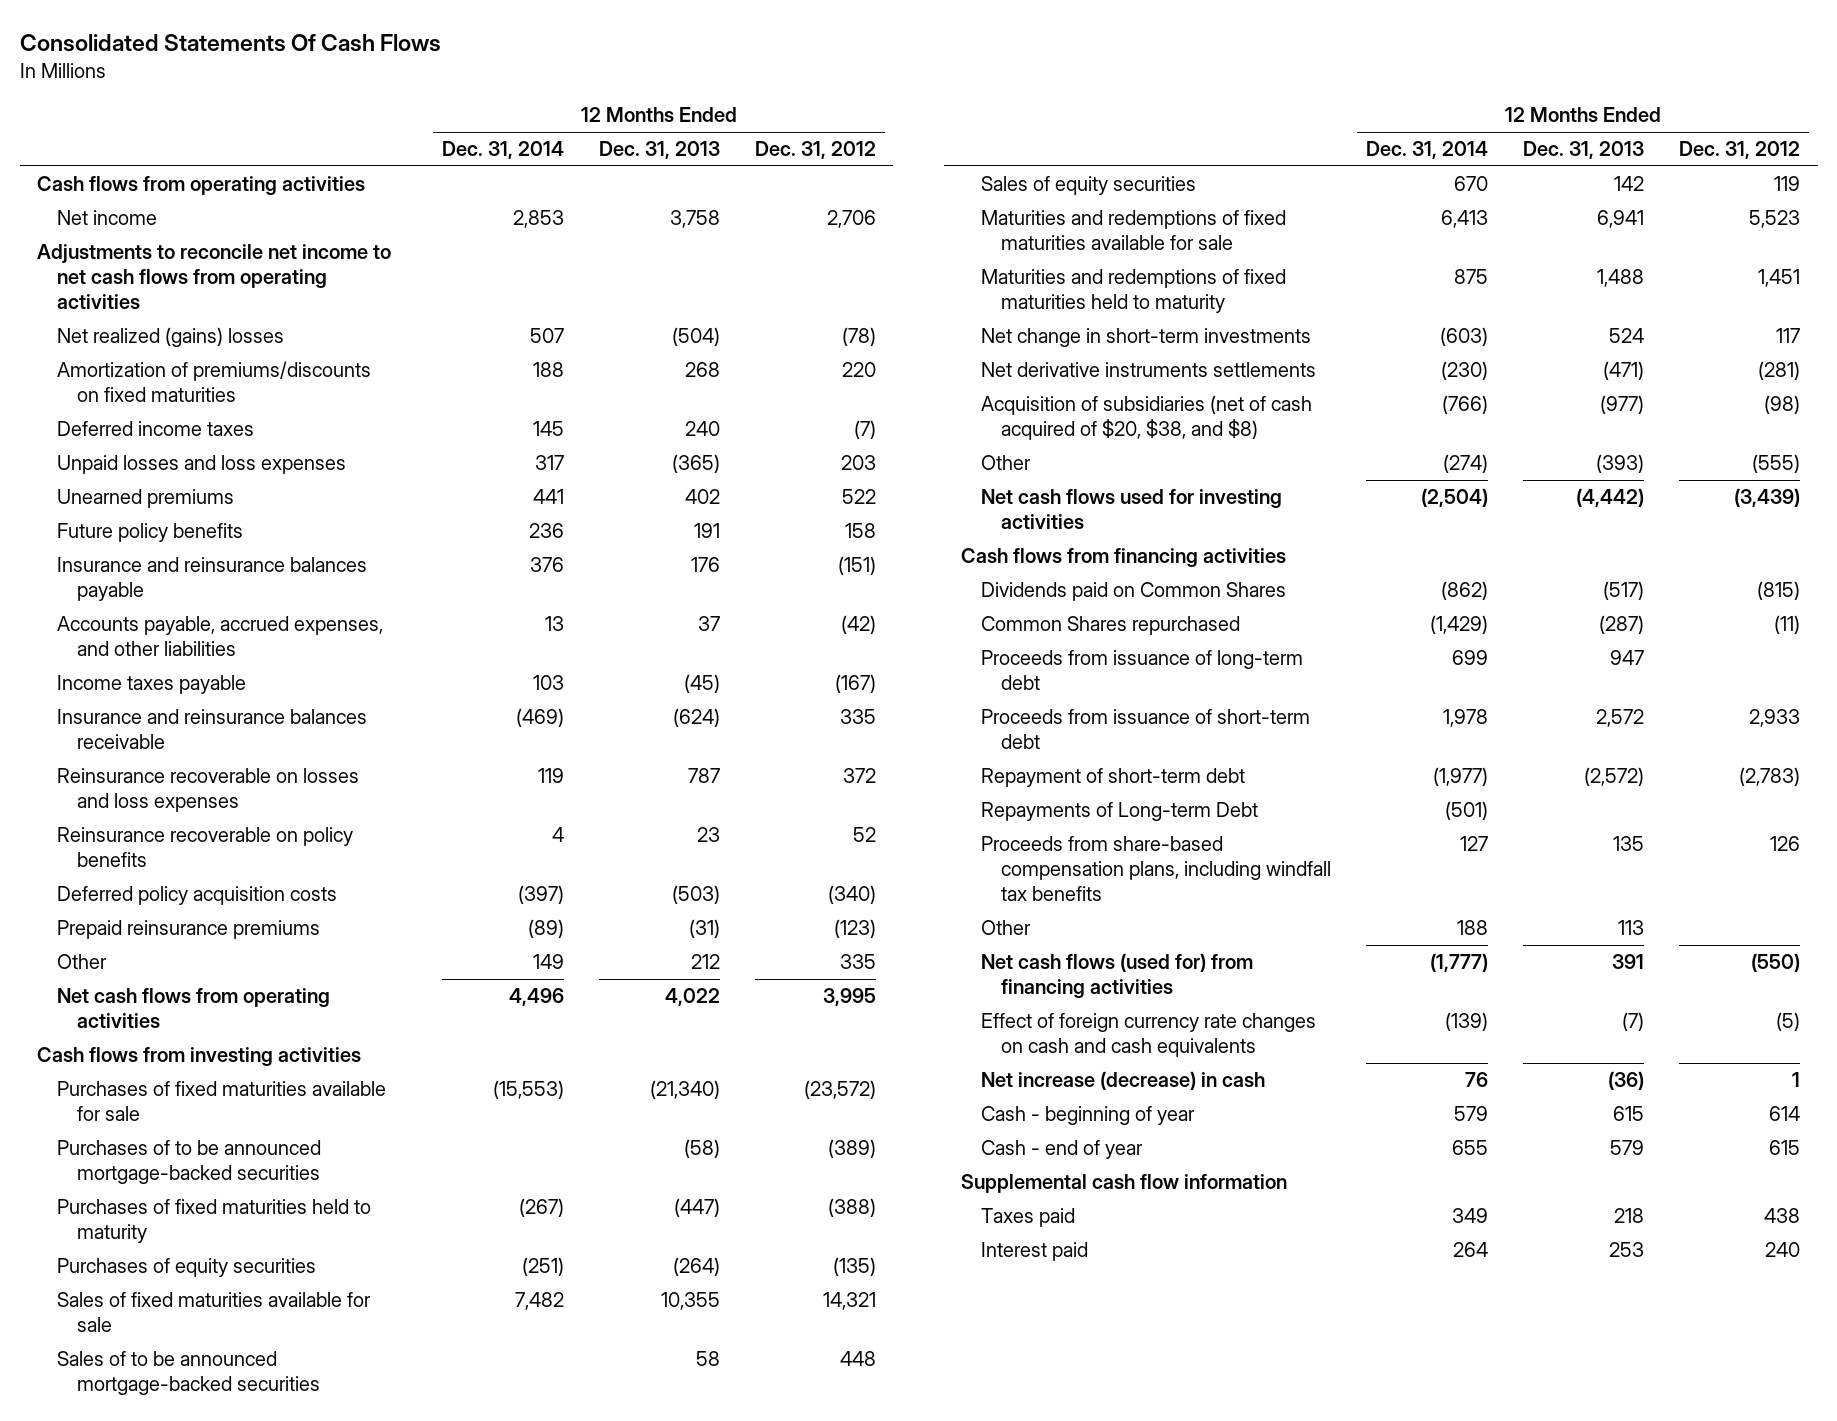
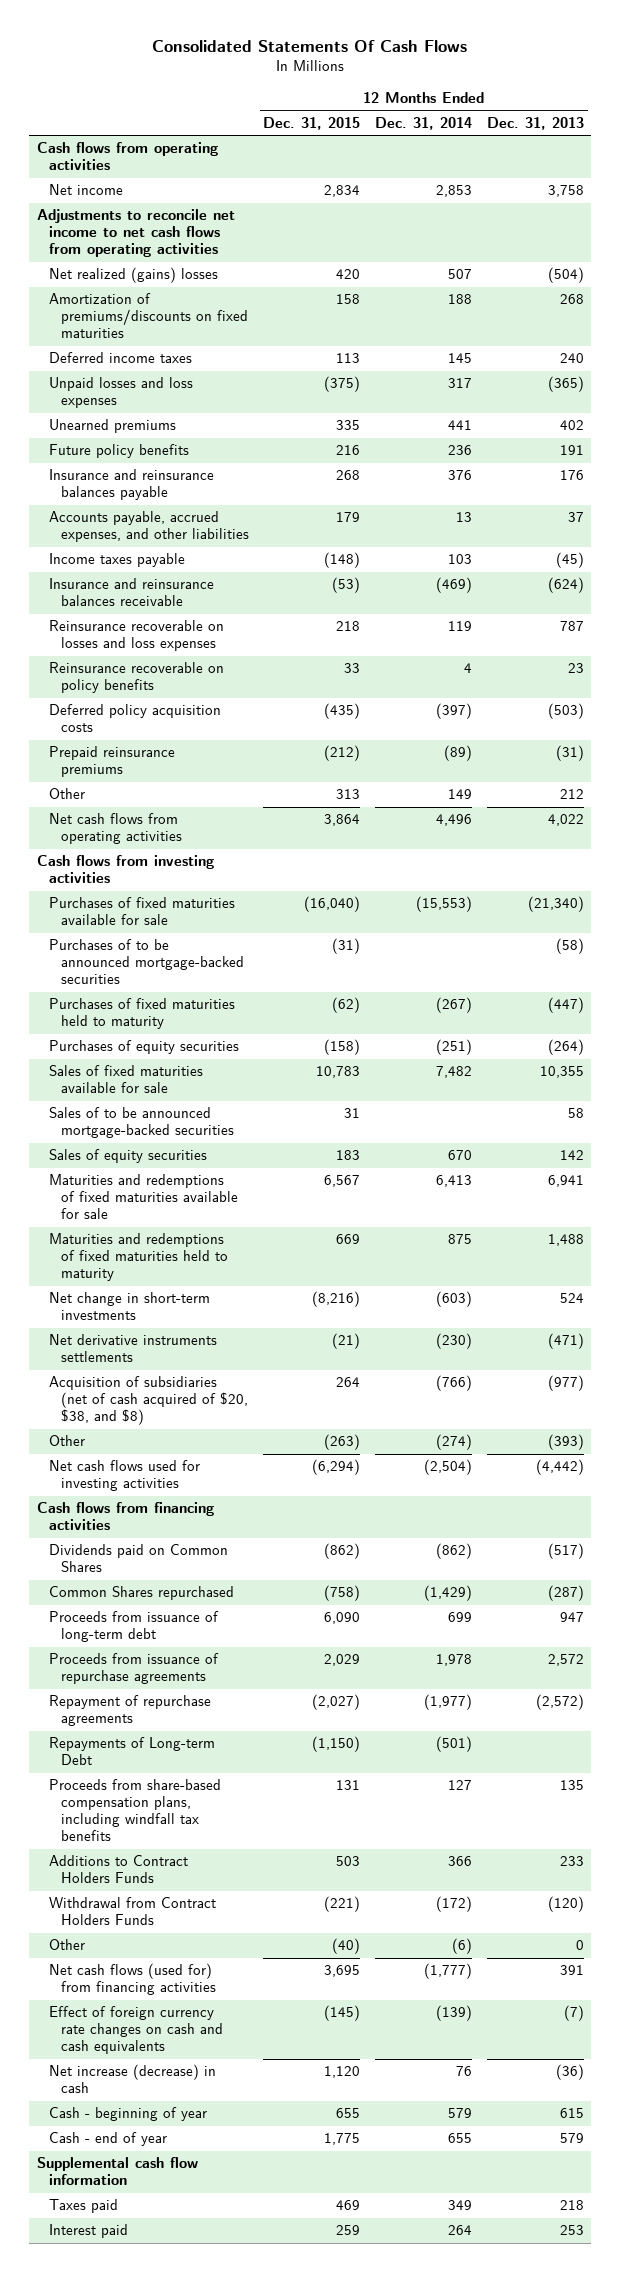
[754,141,876,160] Dec. 31, 2012 -> none
none -> [263,117,361,131] Dec. 31, 2015
[981,709,1311,750] Proceeds from issuance of short-term debt -> [48,1653,219,1685] Proceeds from issuance of repurchase agreements
[981,768,1246,788] Repayment of short-term debt -> [48,1695,211,1727] Repayment of repurchase agreements
none -> [48,1855,188,1884] Additions to Contract Holders Funds
none -> [48,1897,216,1926] Withdrawal from Contract Holders Funds
[1457,920,1489,936] 188 -> [452,1938,473,1955] (6)
[1618,920,1645,936] 113 -> [575,1940,584,1951] 0

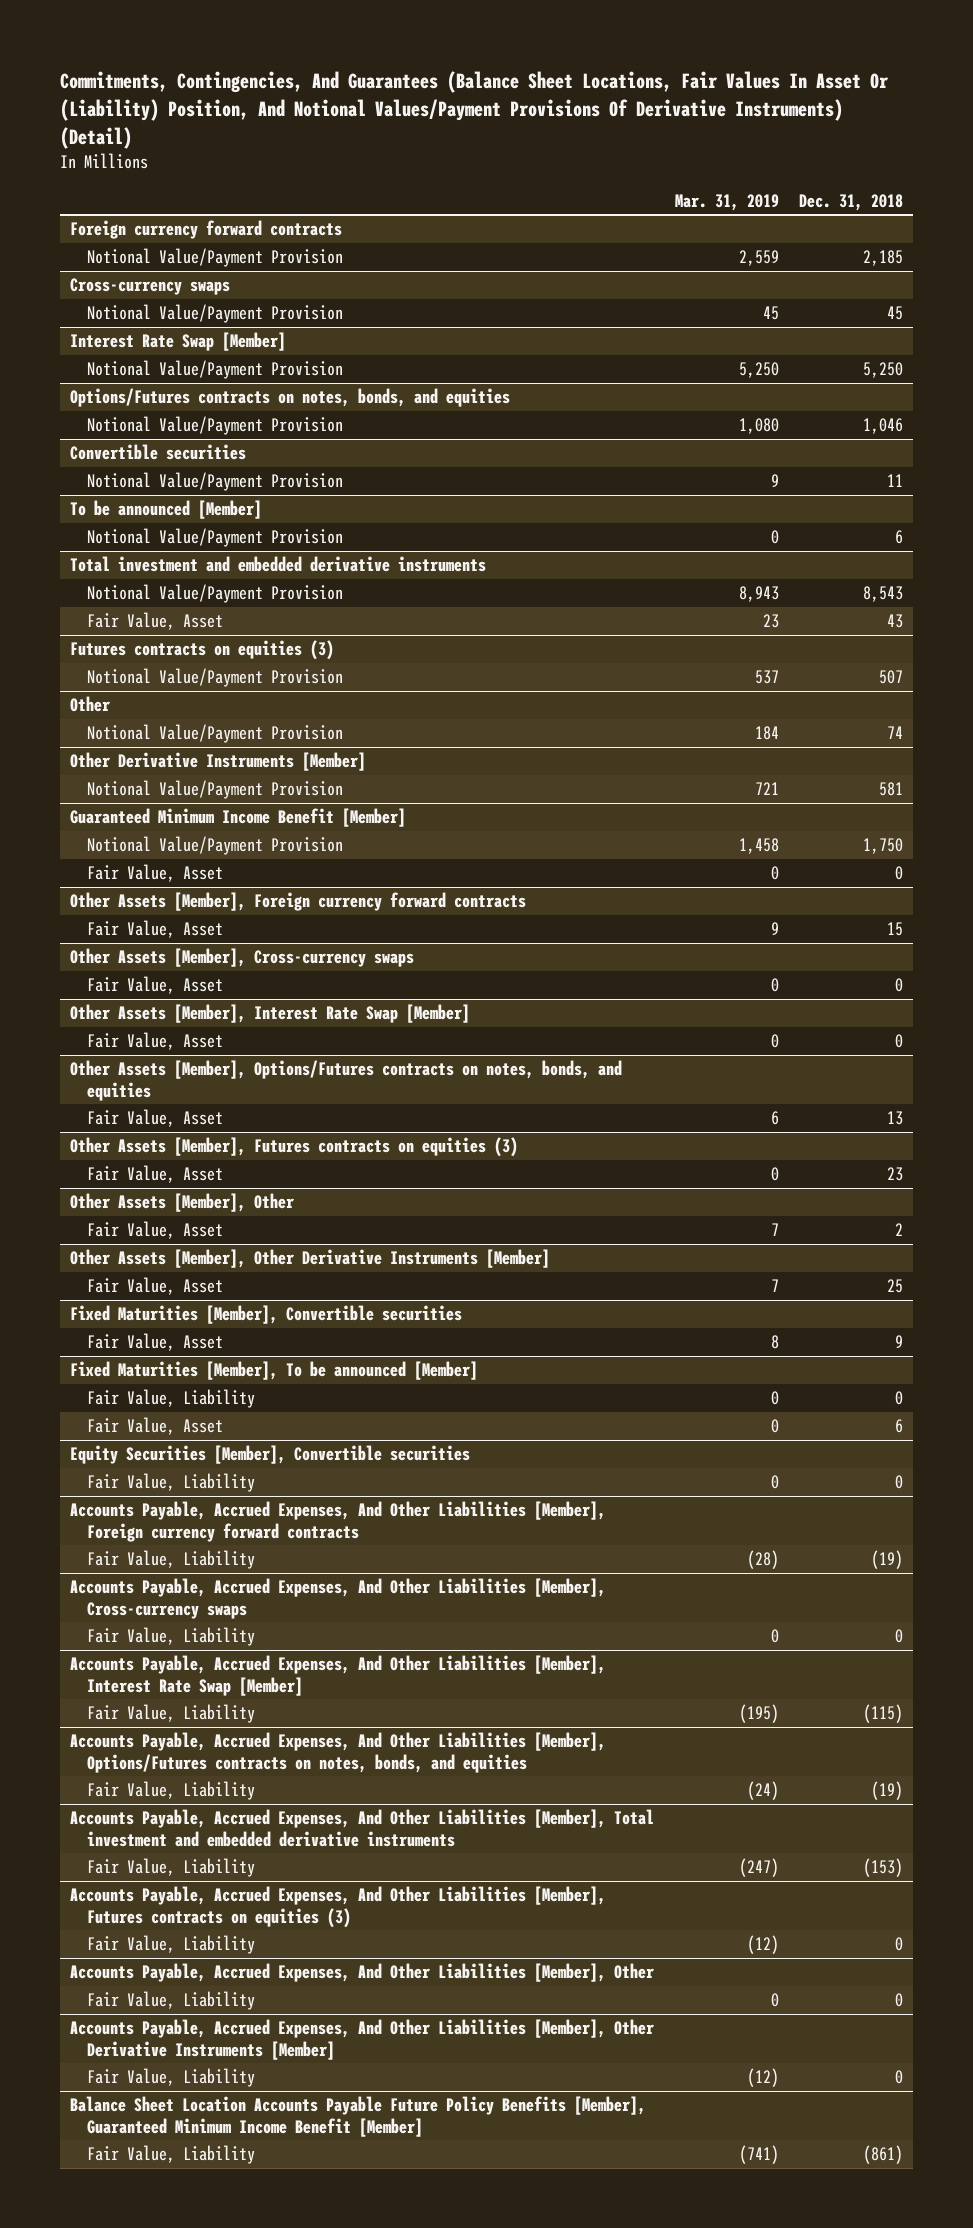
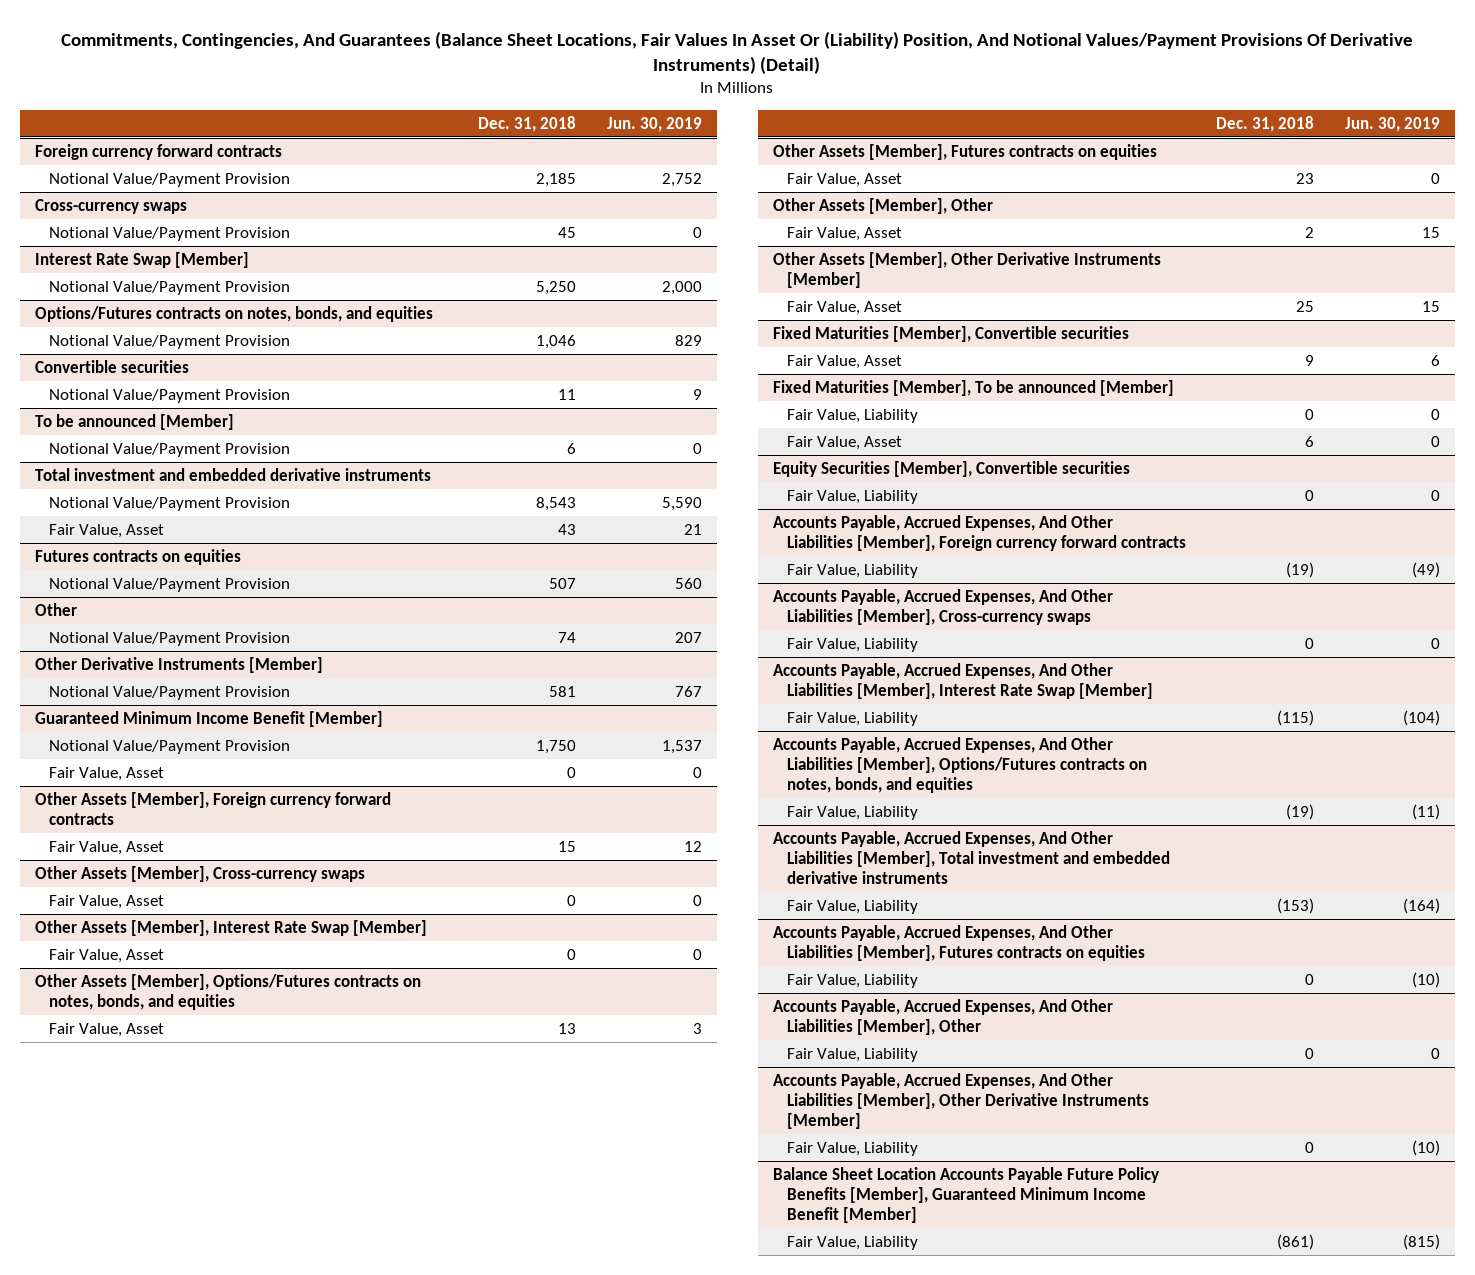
[674,193,779,211] Mar. 31, 2019 -> none
none -> [606,116,702,132] Jun. 30, 2019
[70,640,335,661] Futures contracts on equities (3) -> [35,548,242,565] Futures contracts on equities
[70,1137,519,1158] Other Assets [Member], Futures contracts on equities (3) -> [773,143,1158,160] Other Assets [Member], Futures contracts on equities
[70,1886,607,1928] Accounts Payable, Accrued Expenses, And Other Liabilities [Member], Futures contracts on equities (3) -> [773,924,1145,961] Accounts Payable, Accrued Expenses, And Other Liabilities [Member], Futures contracts on equities

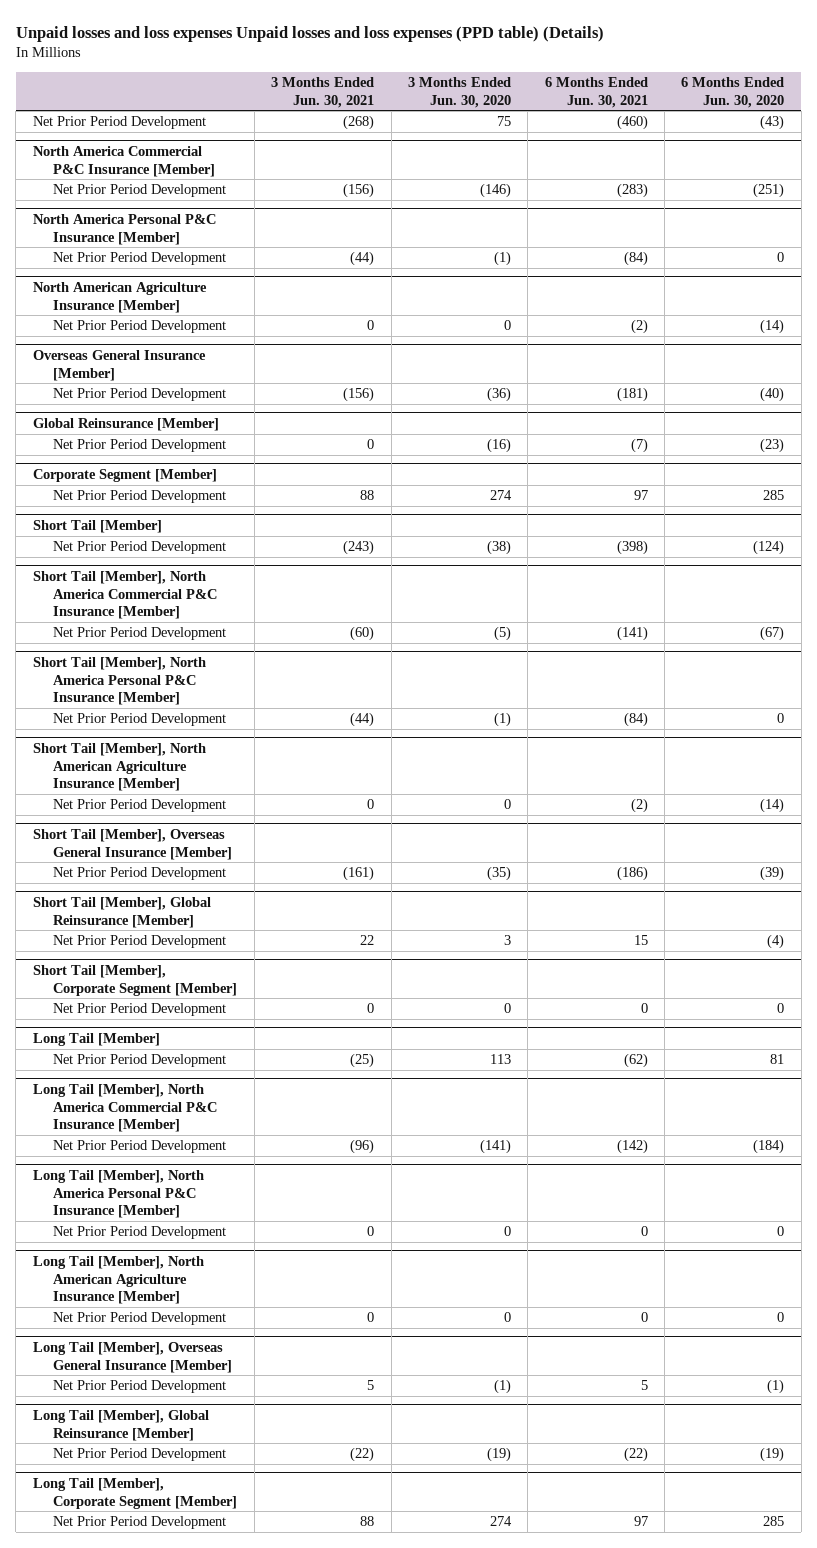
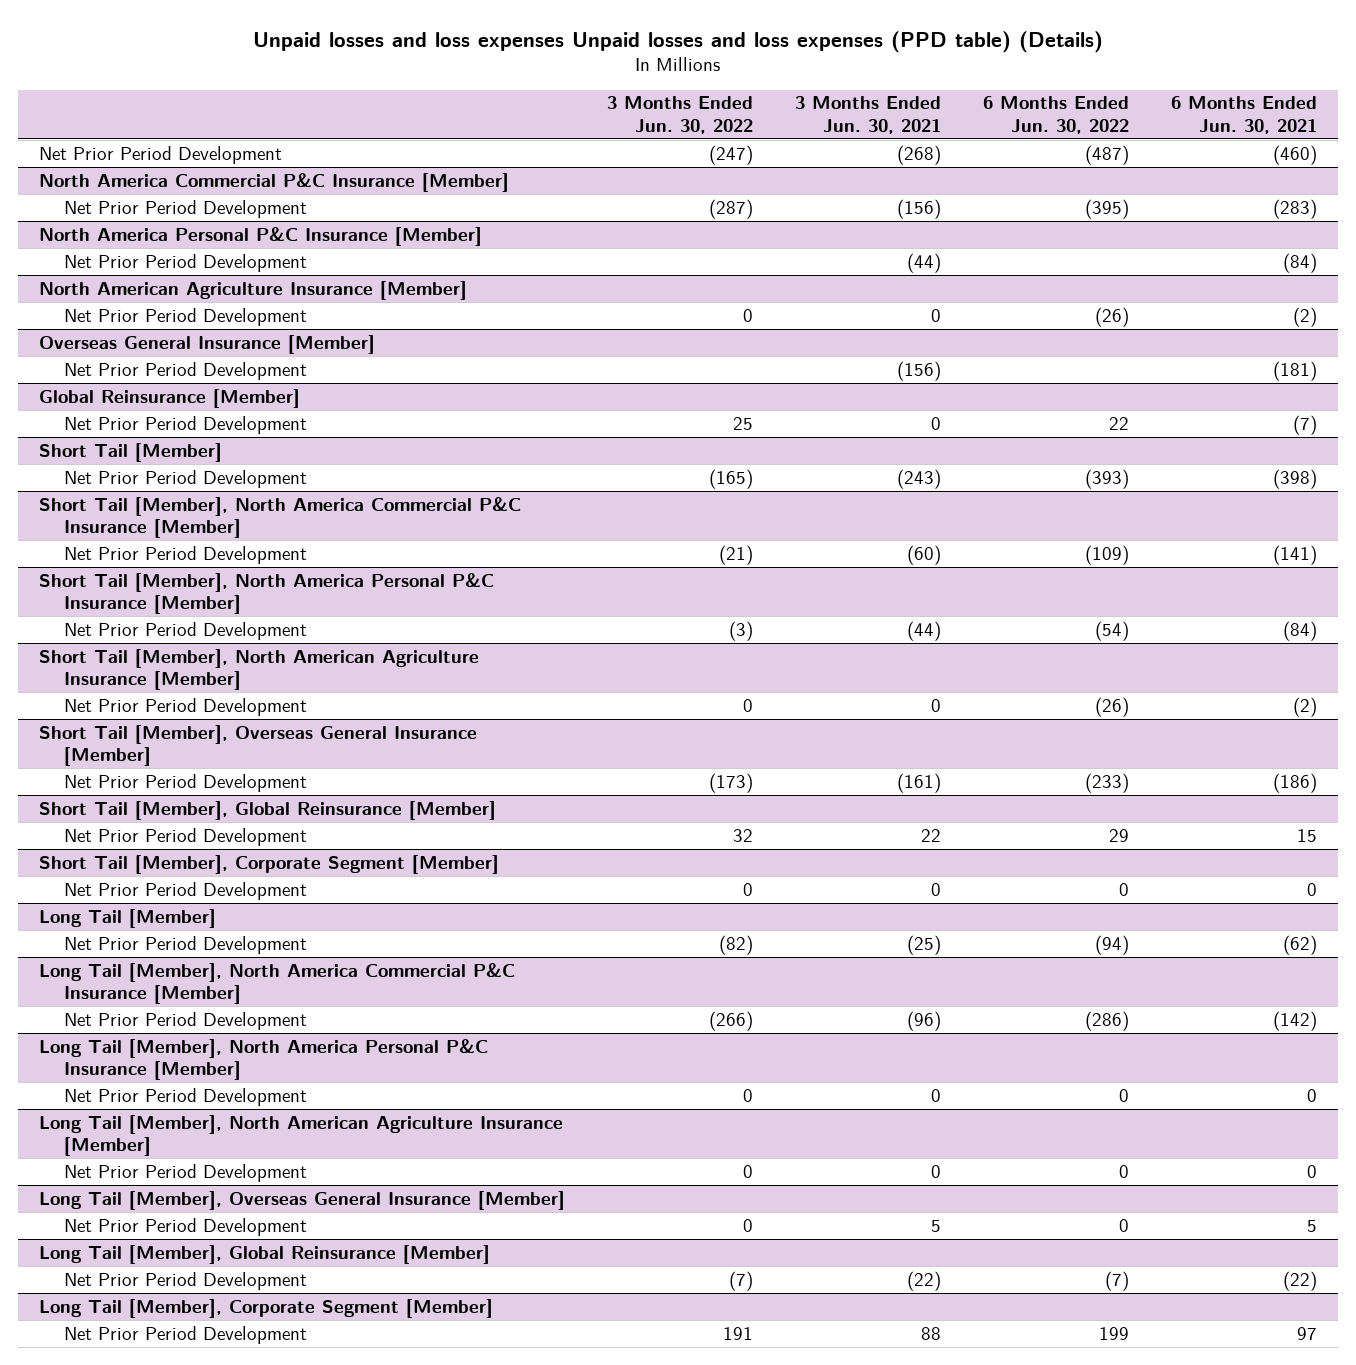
[407,77,511,108] 3 Months Ended Jun. 30, 2020 -> none
[681,77,785,108] 6 Months Ended Jun. 30, 2020 -> none
none -> [607,96,754,134] 3 Months Ended Jun. 30, 2022
none -> [983,96,1130,134] 6 Months Ended Jun. 30, 2022
[32,468,217,482] Corporate Segment [Member] -> none
[53,490,227,504] Net Prior Period Development -> none

